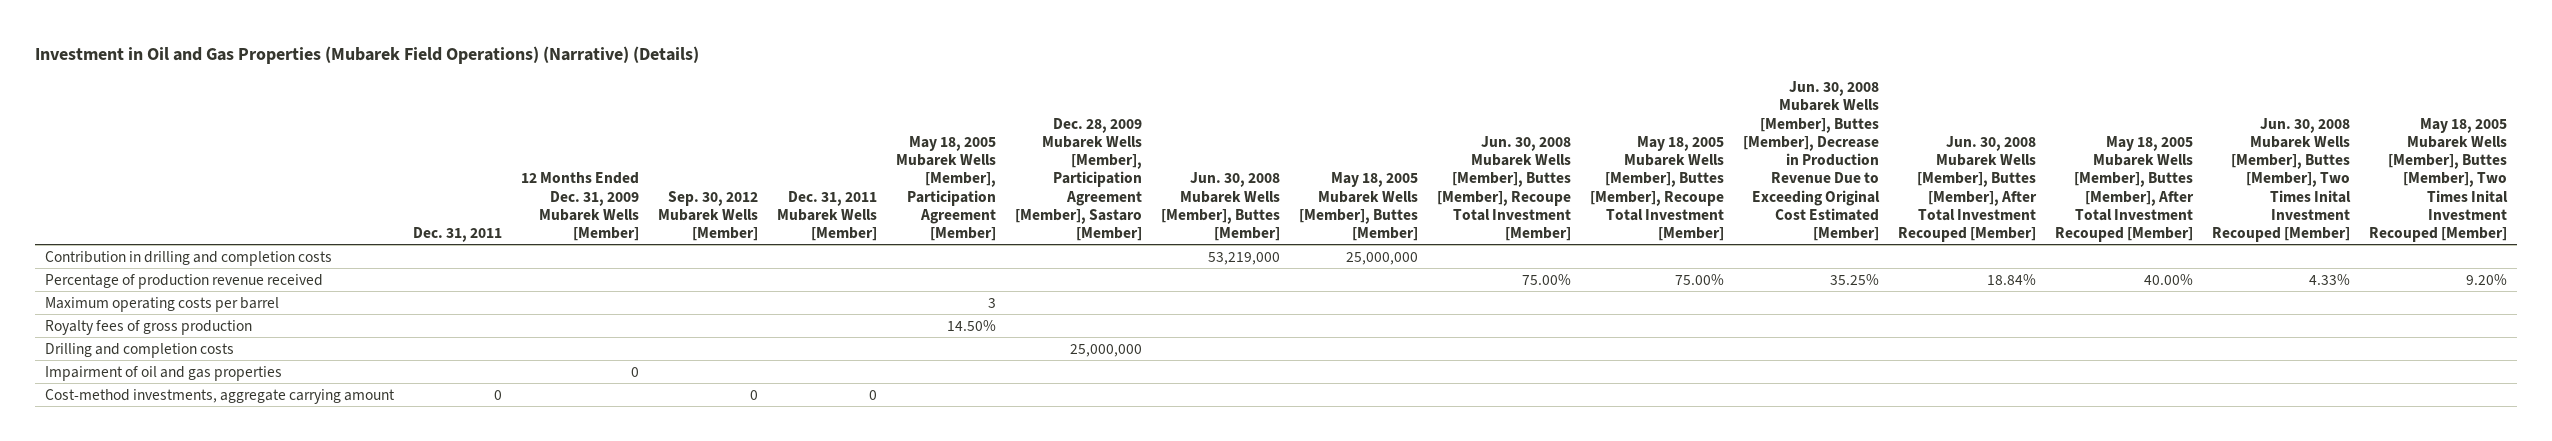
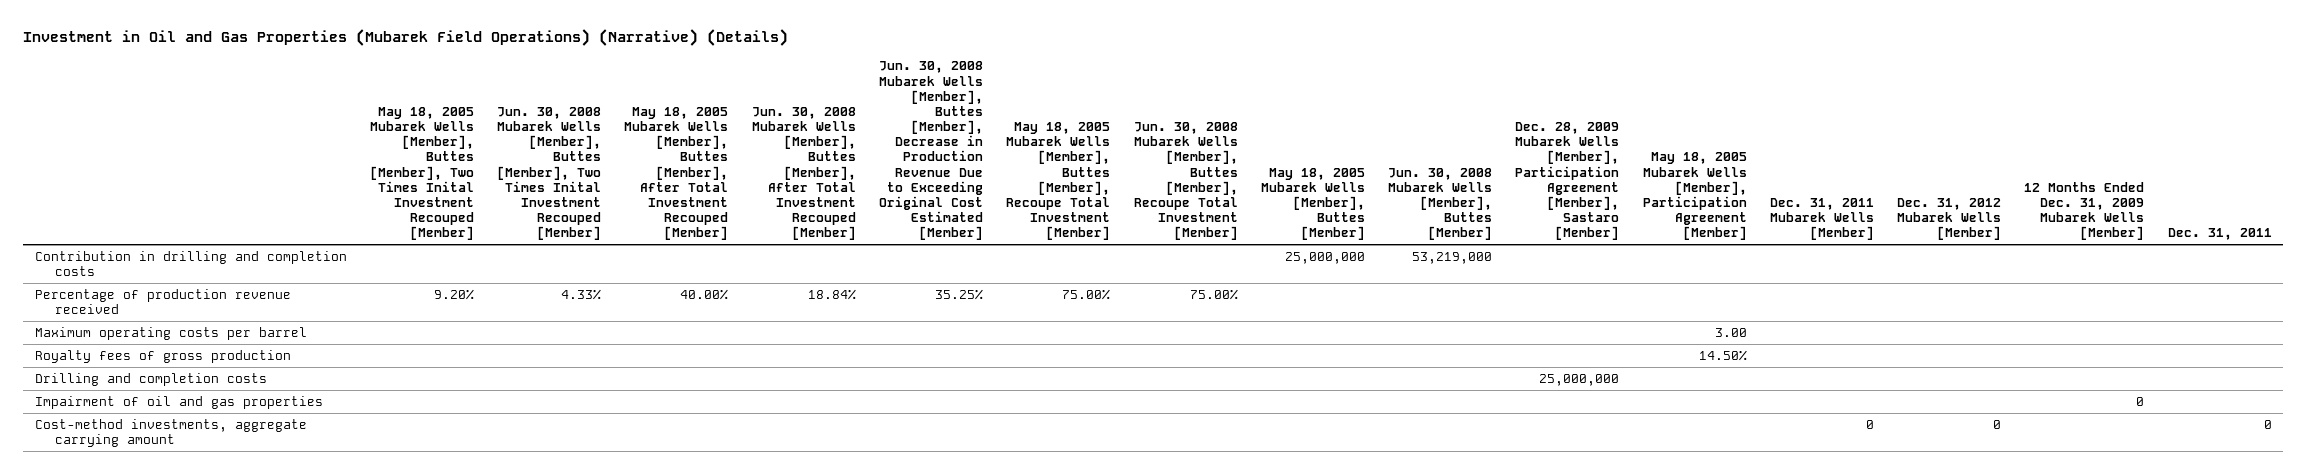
[657,190,758,242] Sep. 30, 2012 Mubarek Wells [Member] -> none
none -> [1897,197,2002,241] Dec. 31, 2012 Mubarek Wells [Member]
[988,297,997,308] 3 -> [1714,327,1747,337] 3.00

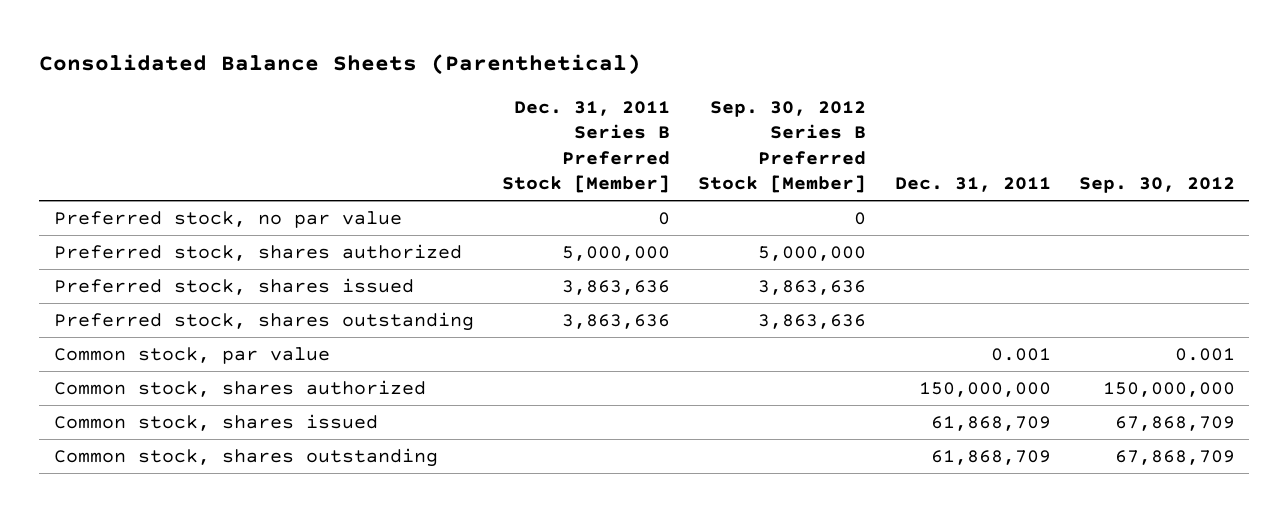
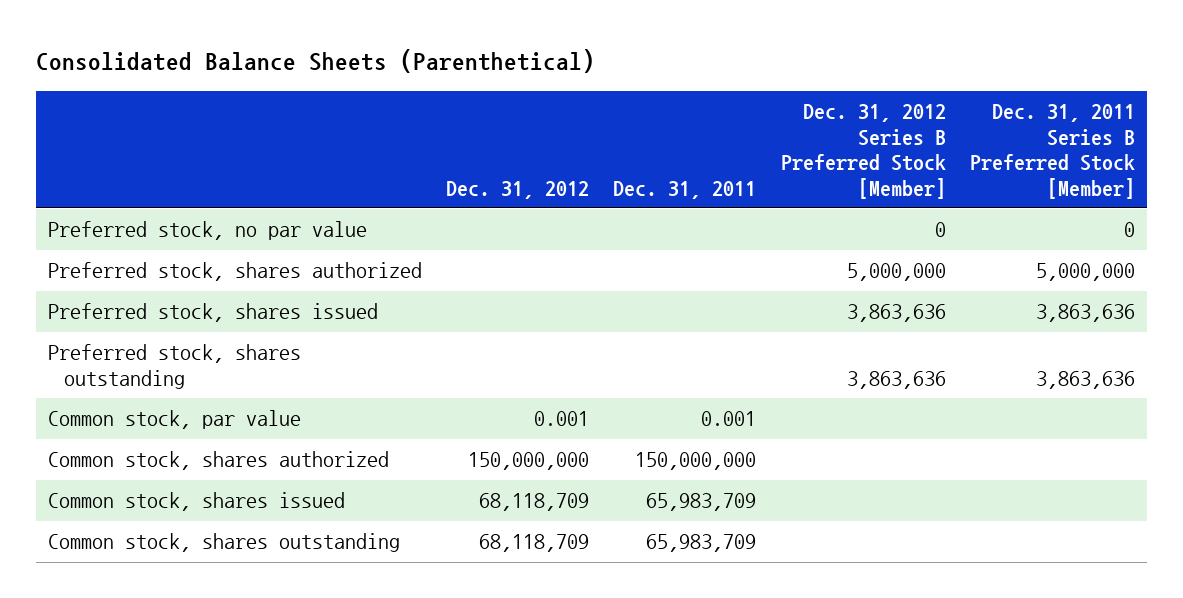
[698,100,867,193] Sep. 30, 2012 Series B Preferred Stock [Member] -> none
[1078,176,1235,193] Sep. 30, 2012 -> none
none -> [446,180,590,199] Dec. 31, 2012
none -> [780,104,946,199] Dec. 31, 2012 Series B Preferred Stock [Member]
[930,415,1051,431] 61,868,709 -> [646,493,757,512] 65,983,709
[930,449,1051,465] 61,868,709 -> [646,534,757,553] 65,983,709

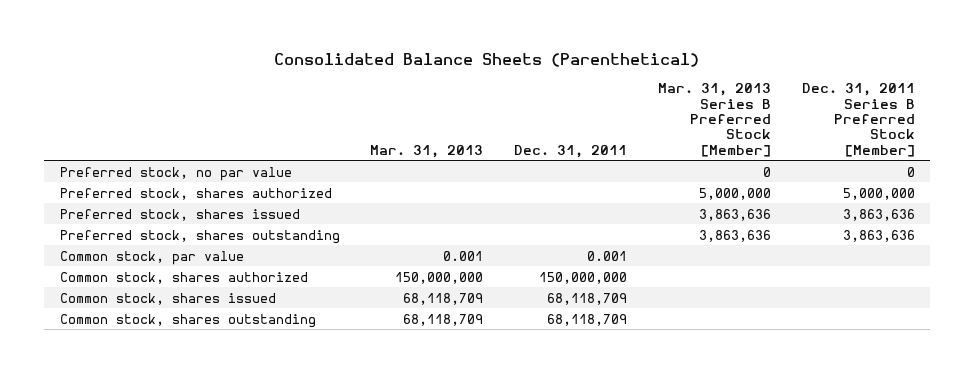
[446,180,590,199] Dec. 31, 2012 -> none
[780,104,946,199] Dec. 31, 2012 Series B Preferred Stock [Member] -> none
none -> [370,144,484,158] Mar. 31, 2013
none -> [657,83,771,157] Mar. 31, 2013 Series B Preferred Stock [Member]
[646,493,757,512] 65,983,709 -> [547,292,628,305] 68,118,709
[646,534,757,553] 65,983,709 -> [547,313,628,326] 68,118,709

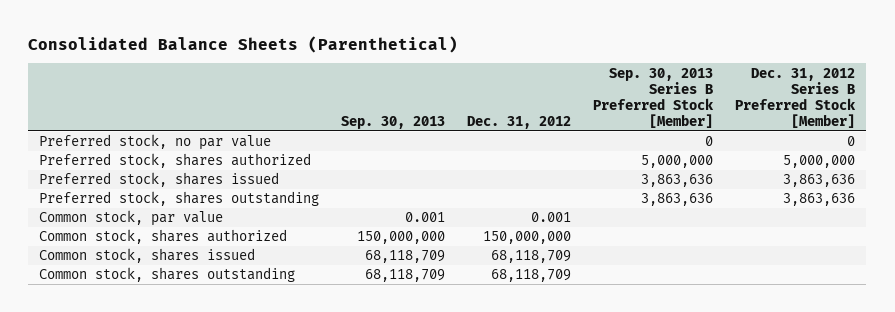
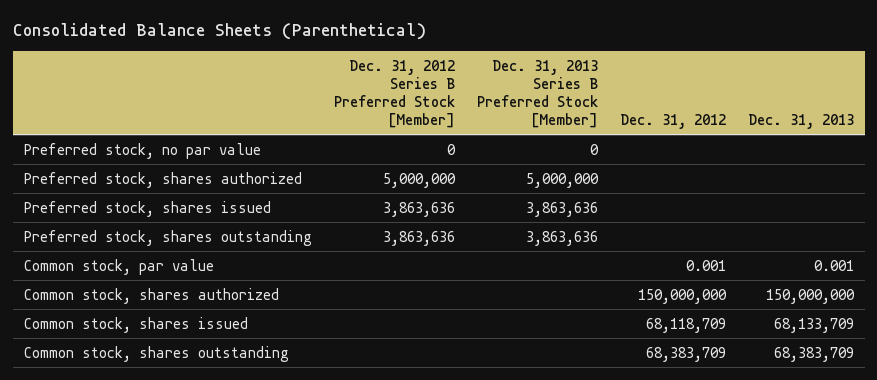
[341,115,446,129] Sep. 30, 2013 -> none
[593,67,715,128] Sep. 30, 2013 Series B Preferred Stock [Member] -> none
none -> [476,60,598,128] Dec. 31, 2013 Series B Preferred Stock [Member]
none -> [747,113,854,129] Dec. 31, 2013
[491,269,572,283] 68,118,709 -> [645,346,726,362] 68,383,709

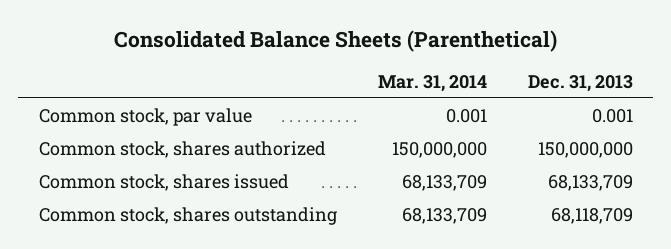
[333,60,455,128] Dec. 31, 2012 Series B Preferred Stock [Member] -> none
[476,60,598,128] Dec. 31, 2013 Series B Preferred Stock [Member] -> none
[619,113,726,129] Dec. 31, 2012 -> none
none -> [377,75,487,93] Mar. 31, 2014
[23,142,261,159] Preferred stock, no par value -> none
[23,171,302,188] Preferred stock, shares authorized -> none
[23,200,271,217] Preferred stock, shares issued -> none
[23,229,312,246] Preferred stock, shares outstanding -> none
[773,346,854,362] 68,383,709 -> [550,208,633,225] 68,118,709

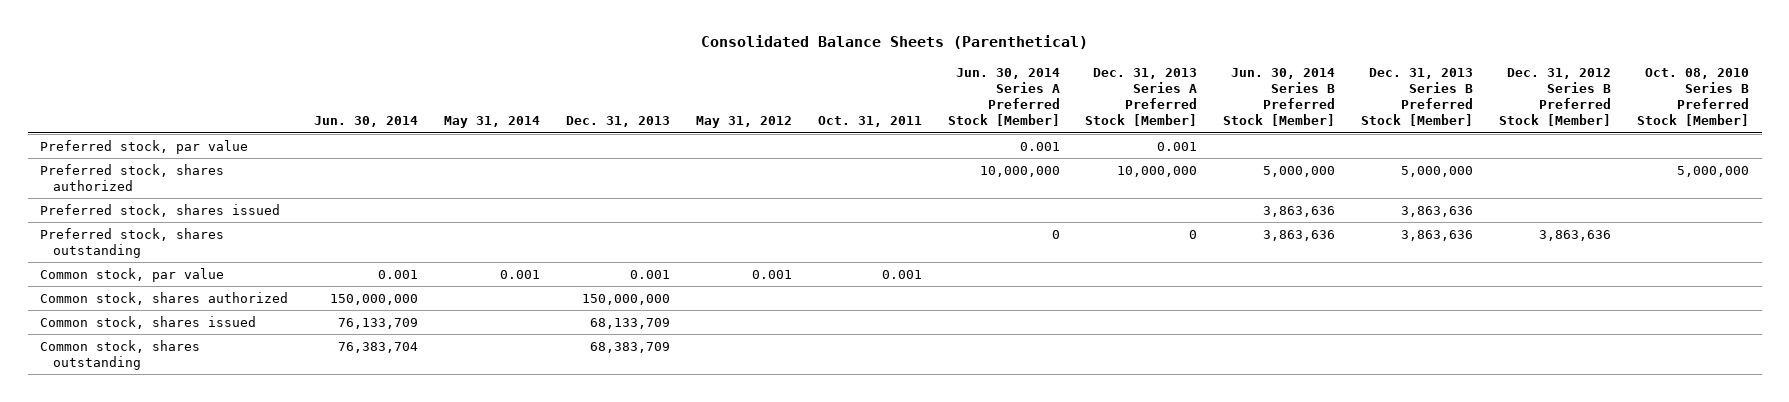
[377,75,487,93] Mar. 31, 2014 -> none
none -> [314,116,419,128] Jun. 30, 2014
none -> [444,116,541,129] May 31, 2014
none -> [695,116,792,129] May 31, 2012
none -> [817,116,922,128] Oct. 31, 2011
none -> [947,67,1060,127] Jun. 30, 2014 Series A Preferred Stock [Member]
none -> [1085,67,1198,127] Dec. 31, 2013 Series A Preferred Stock [Member]
none -> [1223,67,1336,127] Jun. 30, 2014 Series B Preferred Stock [Member]
none -> [1361,67,1474,127] Dec. 31, 2013 Series B Preferred Stock [Member]
none -> [1498,67,1611,127] Dec. 31, 2012 Series B Preferred Stock [Member]
none -> [1636,67,1749,127] Oct. 08, 2010 Series B Preferred Stock [Member]
none -> [40,139,249,154] Preferred stock, par value
none -> [40,163,225,191] Preferred stock, shares authorized
none -> [40,203,281,217] Preferred stock, shares issued
none -> [40,227,225,258] Preferred stock, shares outstanding
[550,208,633,225] 68,118,709 -> [590,341,671,353] 68,383,709

